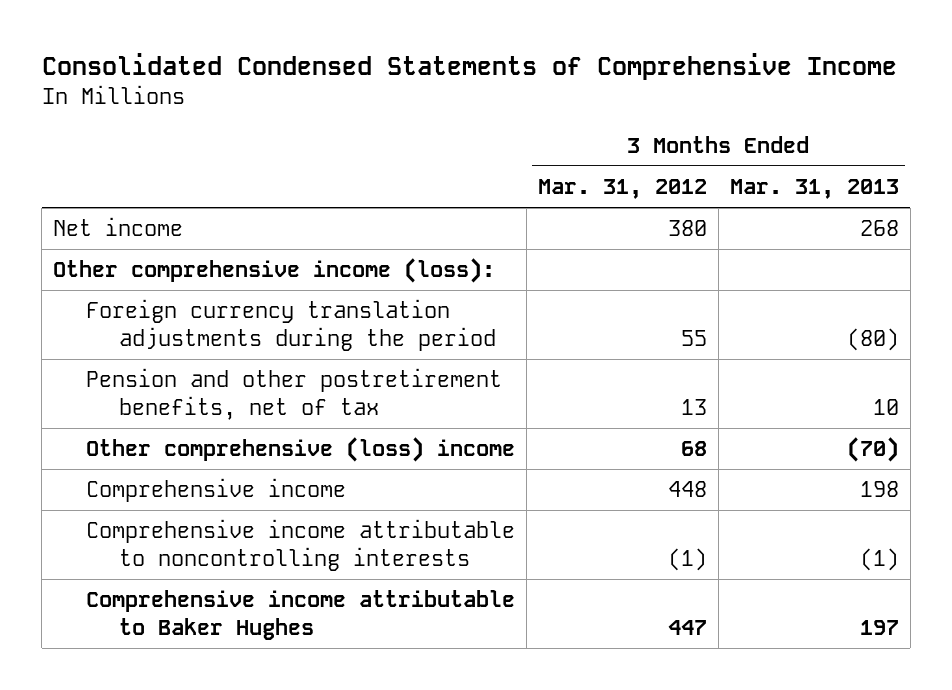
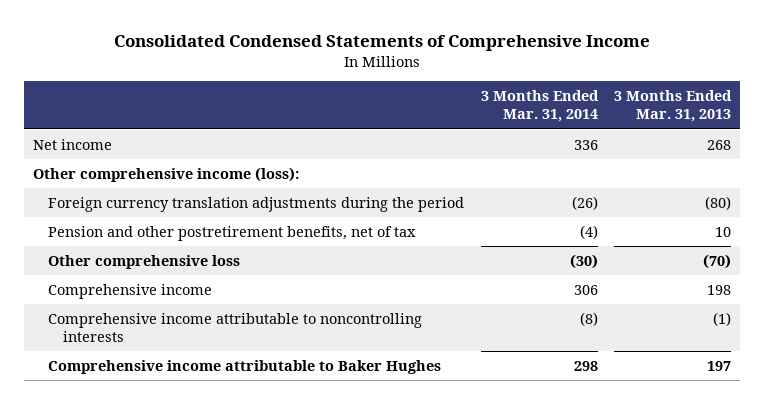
[537,178,707,199] Mar. 31, 2012 -> none
none -> [480,90,599,123] 3 Months Ended Mar. 31, 2014
[85,437,515,463] Other comprehensive (loss) income -> [48,254,241,269] Other comprehensive loss

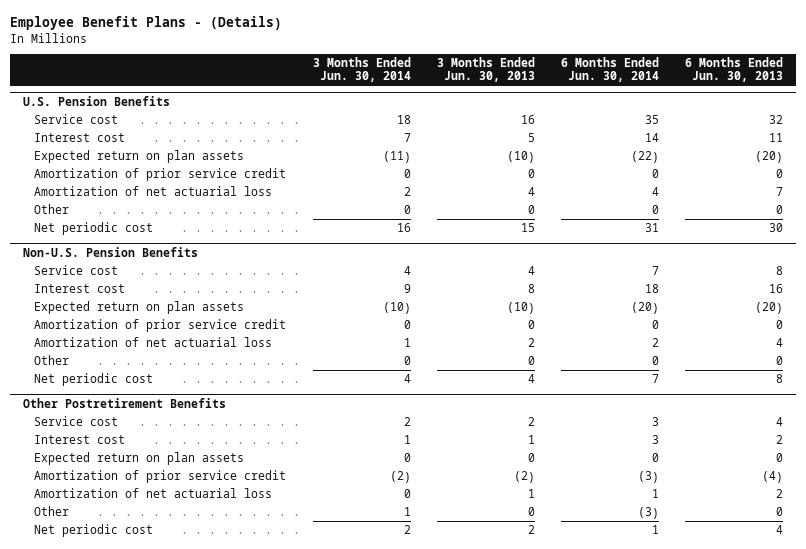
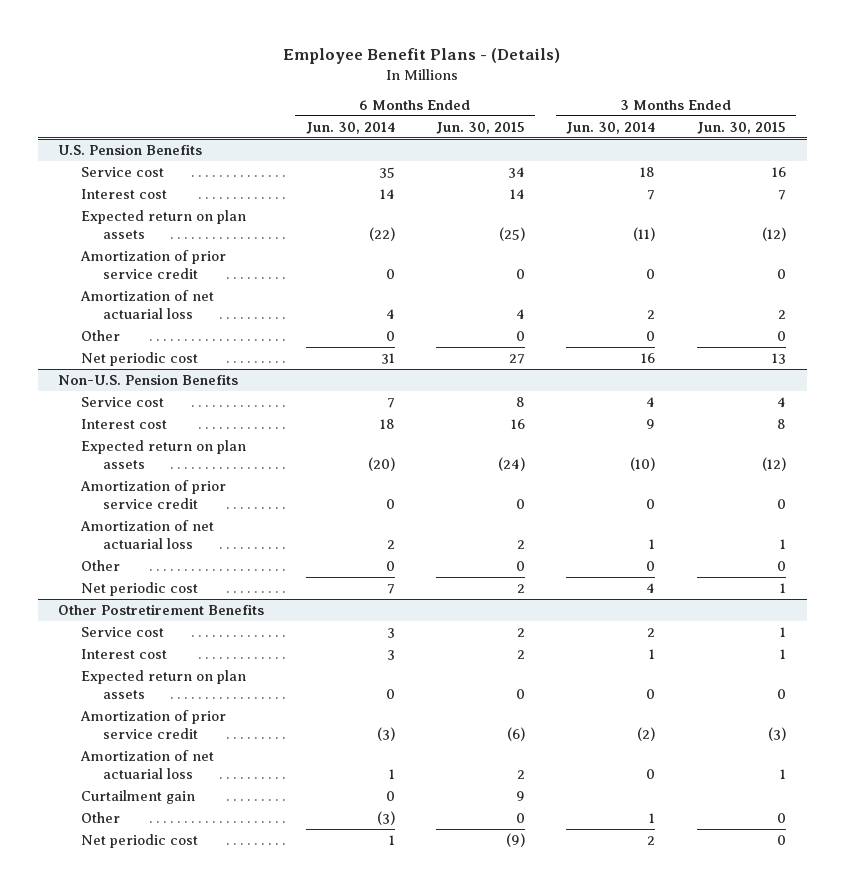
[436,57,535,83] 3 Months Ended Jun. 30, 2013 -> none
[685,57,784,83] 6 Months Ended Jun. 30, 2013 -> none
none -> [436,121,526,134] Jun. 30, 2015
none -> [696,121,786,134] Jun. 30, 2015
none -> [80,789,195,804] Curtailment gain

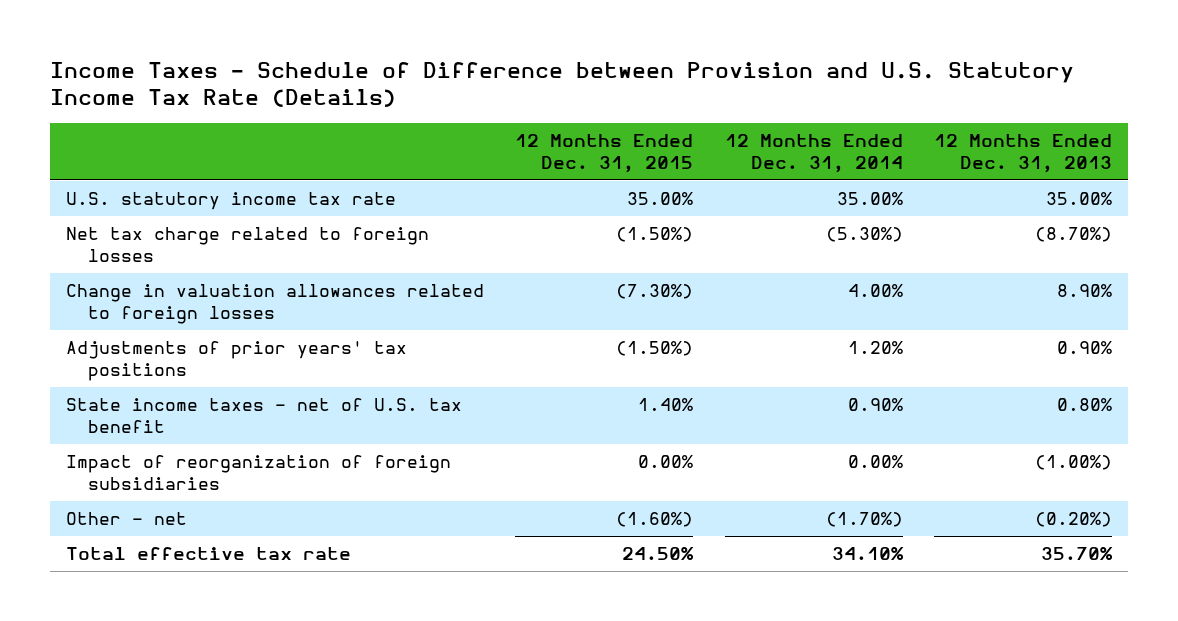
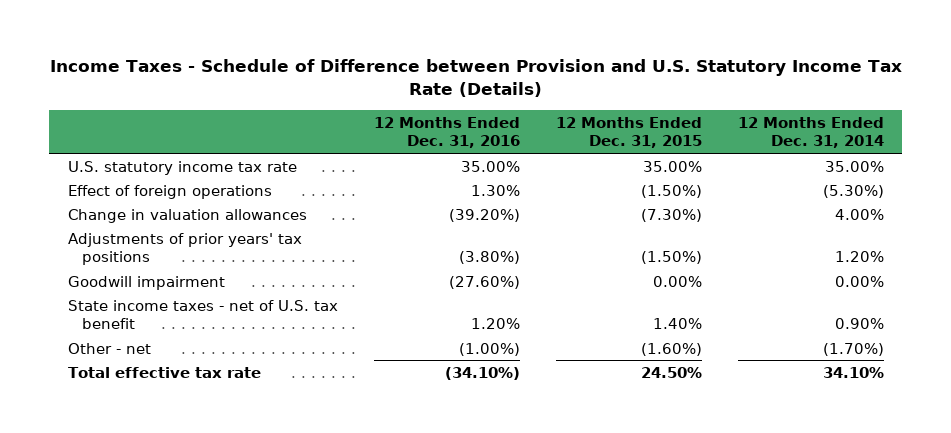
[934,133,1113,174] 12 Months Ended Dec. 31, 2013 -> none
none -> [373,116,520,149] 12 Months Ended Dec. 31, 2016
[65,227,429,263] Net tax charge related to foreign losses -> [67,184,272,199] Effect of foreign operations
[65,284,484,325] Change in valuation allowances related to foreign losses -> [67,208,307,223] Change in valuation allowances
none -> [67,275,225,290] Goodwill impairment
[65,455,451,491] Impact of reorganization of foreign subsidiaries -> none

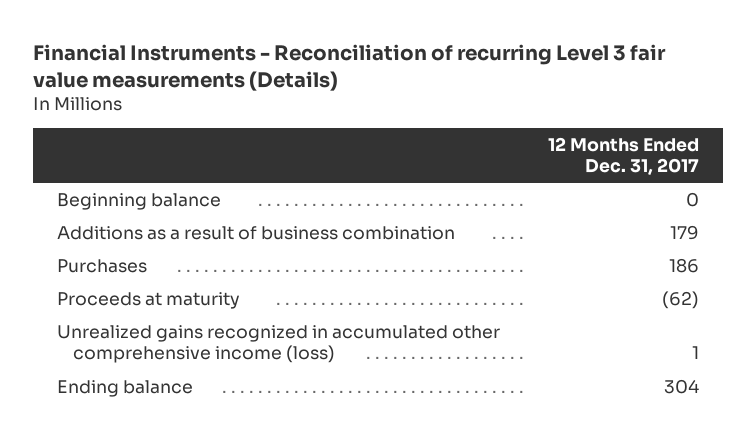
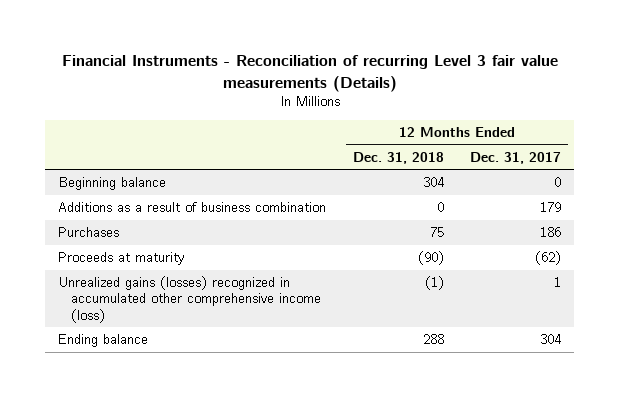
none -> [352,151,444,164] Dec. 31, 2018
[57,325,501,364] Unrealized gains recognized in accumulated other comprehensive income (loss) -> [58,276,321,323] Unrealized gains (losses) recognized in accumulated other comprehensive income (loss)

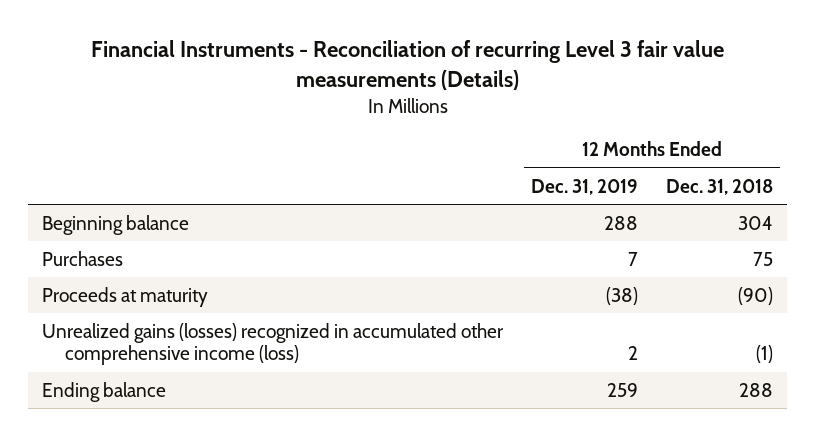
[469,151,561,164] Dec. 31, 2017 -> none
none -> [531,178,639,195] Dec. 31, 2019
[58,202,327,213] Additions as a result of business combination -> none

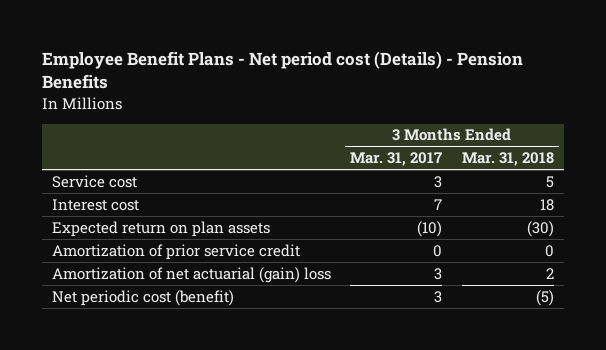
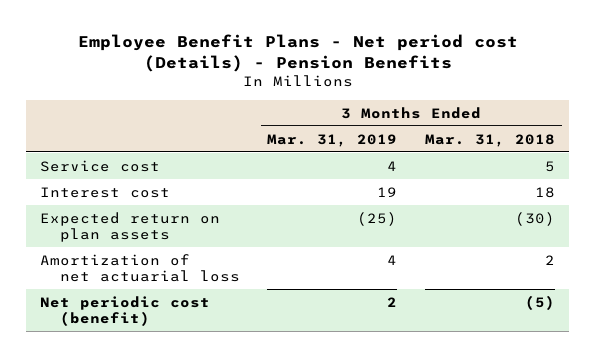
[350,152,443,167] Mar. 31, 2017 -> none
none -> [267,133,398,147] Mar. 31, 2019
[51,243,300,260] Amortization of prior service credit -> none
[51,266,331,283] Amortization of net actuarial (gain) loss -> [40,253,241,282] Amortization of net actuarial loss

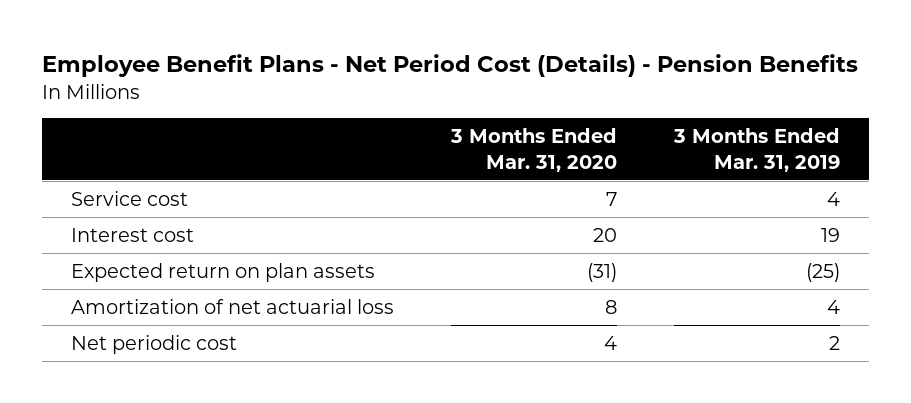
[77,34,518,73] Employee Benefit Plans - Net period cost (Details) - Pension Benefits -> [41,54,858,78] Employee Benefit Plans - Net Period Cost (Details) - Pension Benefits
[424,133,555,147] Mar. 31, 2018 -> none
none -> [449,128,617,172] 3 Months Ended Mar. 31, 2020
[40,295,211,326] Net periodic cost (benefit) -> [70,334,237,354] Net periodic cost

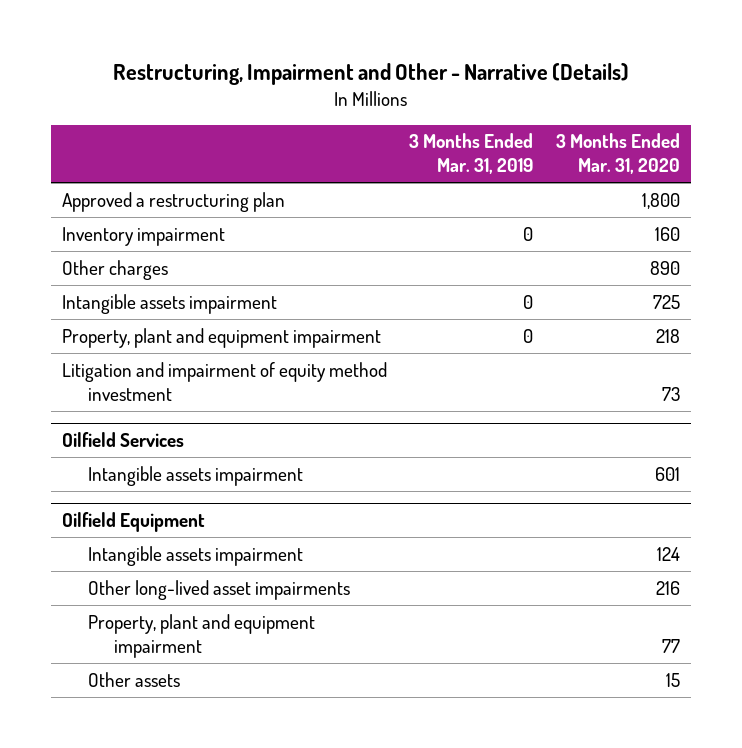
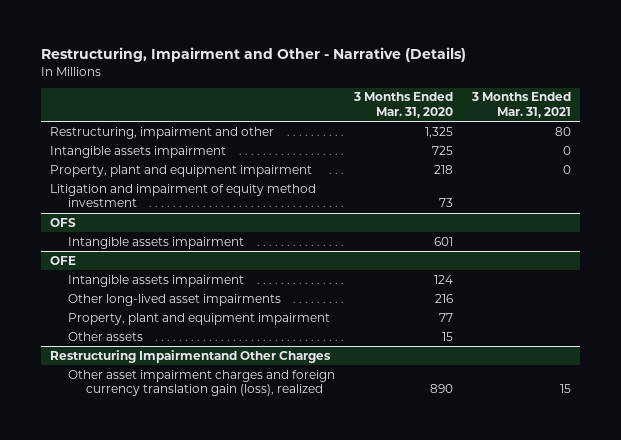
[409,133,534,175] 3 Months Ended Mar. 31, 2019 -> none
none -> [470,92,571,119] 3 Months Ended Mar. 31, 2021
[61,191,285,212] Approved a restructuring plan -> none
[61,226,225,246] Inventory impairment -> none
[61,259,168,280] Other charges -> none
none -> [49,126,274,139] Restructuring, impairment and other
[61,431,184,447] Oilfield Services -> [49,217,76,227] OFS
[61,511,205,532] Oilfield Equipment -> [49,255,76,265] OFE
none -> [49,349,331,363] Restructuring Impairmentand Other Charges
none -> [67,369,335,397] Other asset impairment charges and foreign currency translation gain (loss), realized

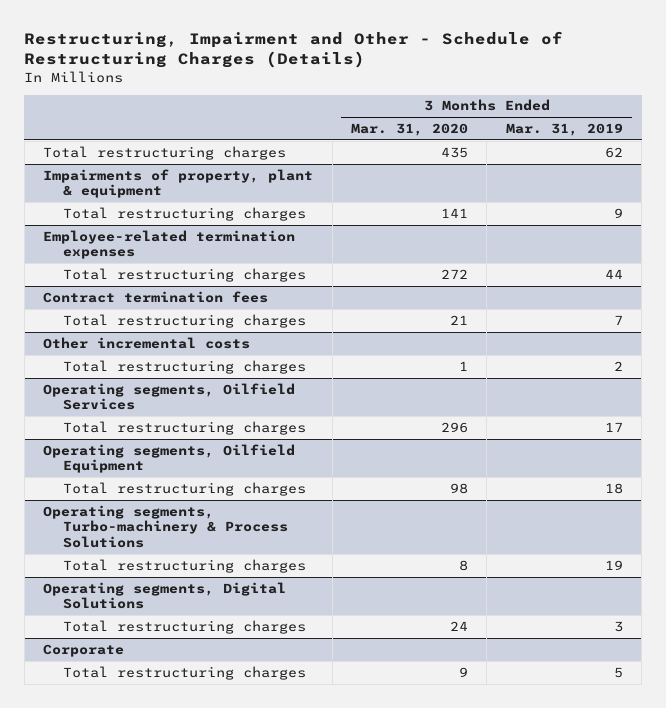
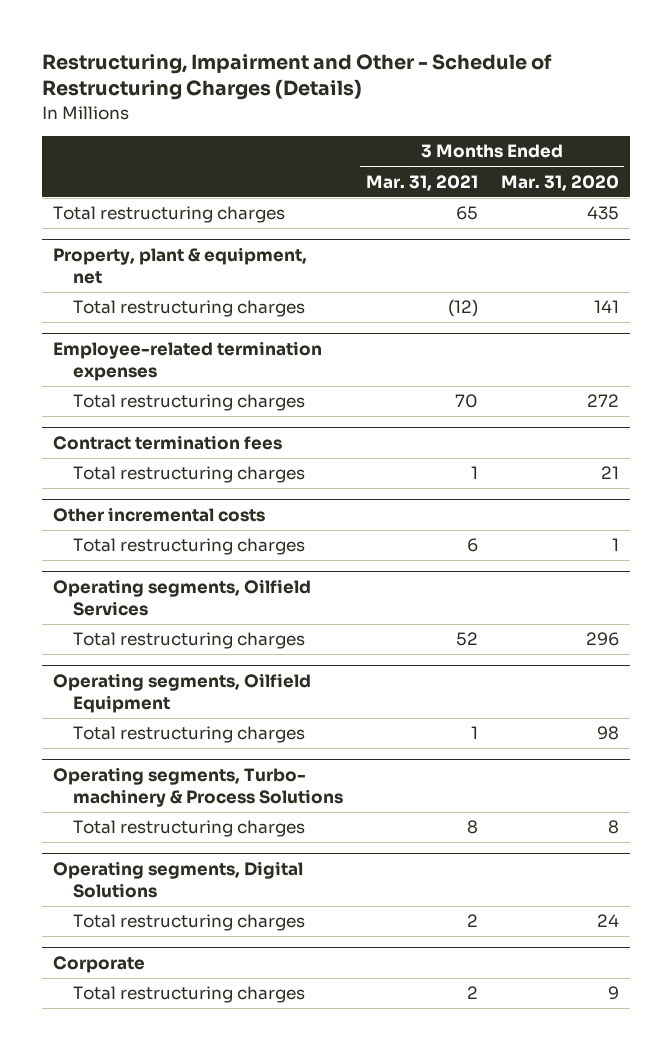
[505,122,623,136] Mar. 31, 2019 -> none
none -> [365,174,478,191] Mar. 31, 2021
[43,168,314,199] Impairments of property, plant & equipment -> [53,246,308,284] Property, plant & equipment, net
[43,504,289,548] Operating segments, Turbo-machinery & Process Solutions -> [53,766,344,807] Operating segments, Turbo- machinery & Process Solutions

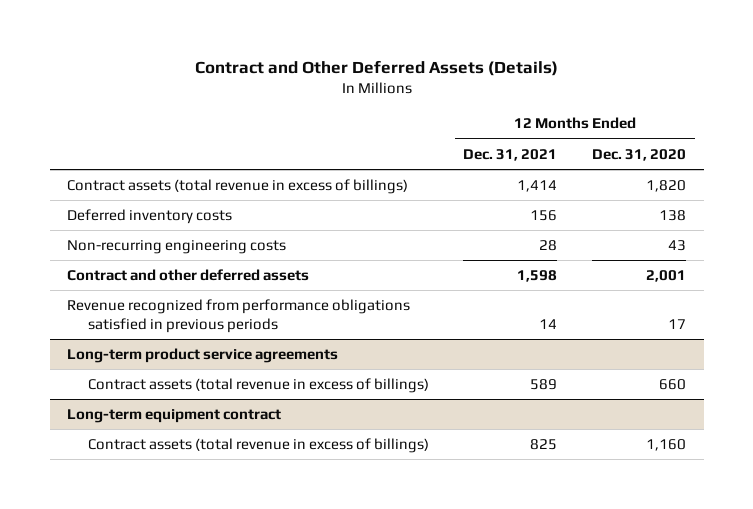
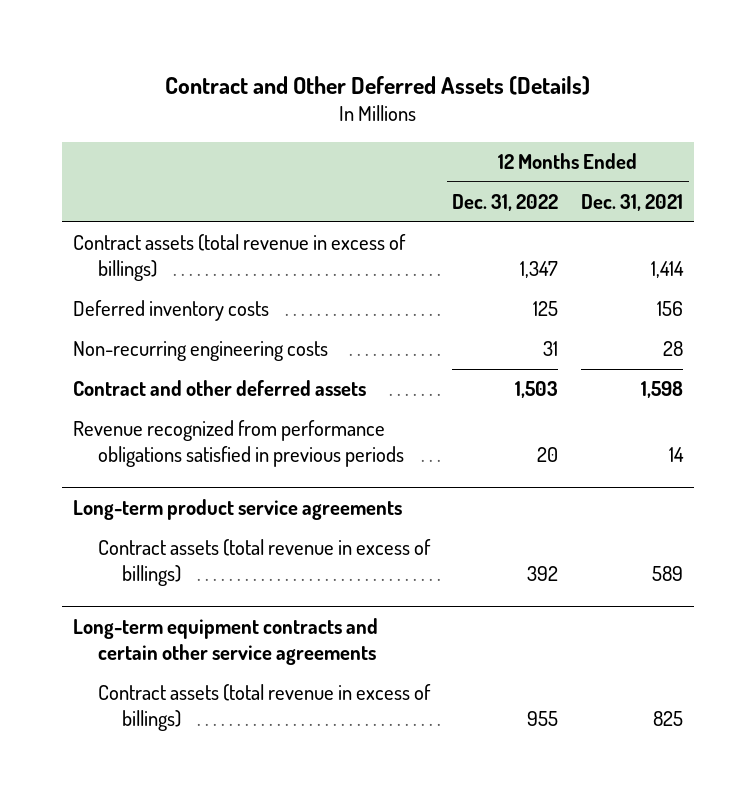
[592,148,687,161] Dec. 31, 2020 -> none
none -> [452,194,559,212] Dec. 31, 2022
[67,409,282,424] Long-term equipment contract -> [73,618,379,666] Long-term equipment contracts and certain other service agreements

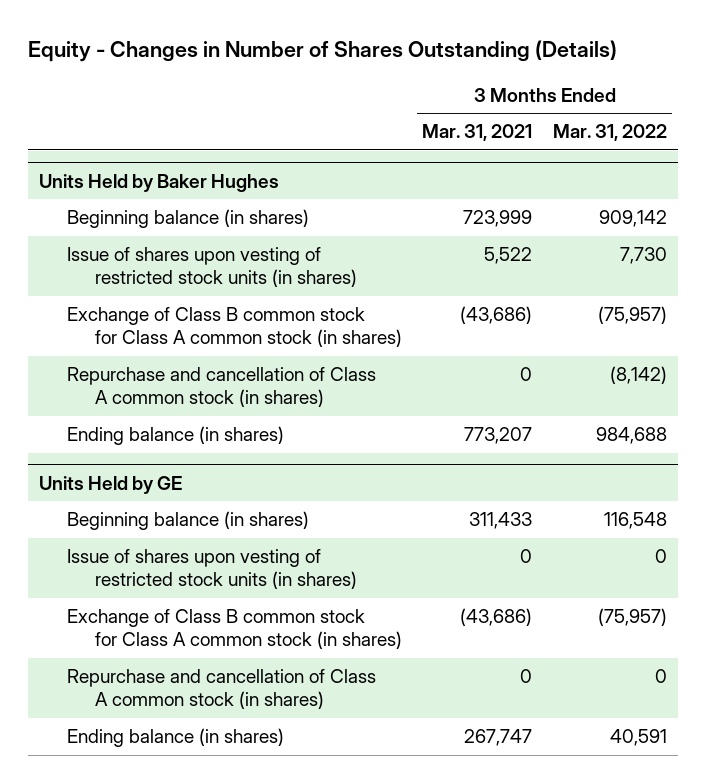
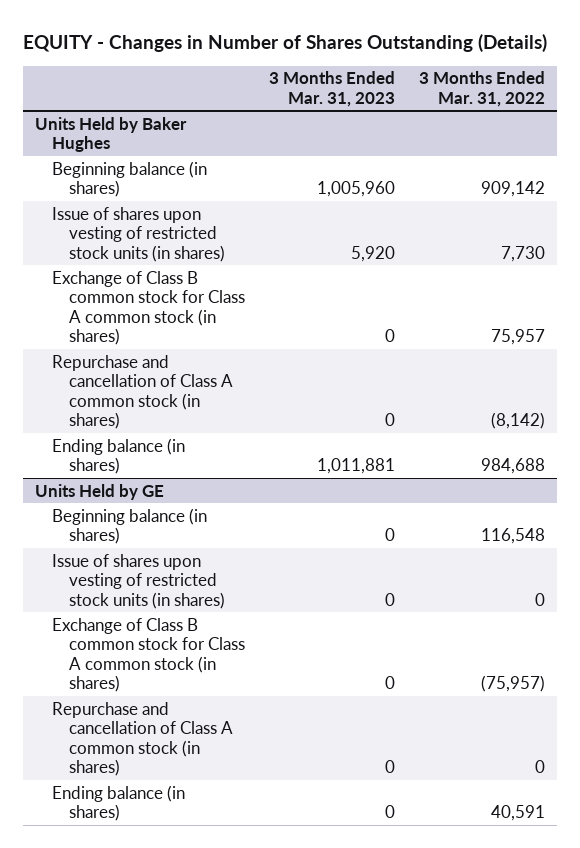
[28,40,618,63] Equity - Changes in Number of Shares Outstanding (Details) -> [23,34,548,53] EQUITY - Changes in Number of Shares Outstanding (Details)
[422,124,533,142] Mar. 31, 2021 -> none
none -> [269,71,396,107] 3 Months Ended Mar. 31, 2023
[598,306,668,325] (75,957) -> [491,329,546,346] 75,957

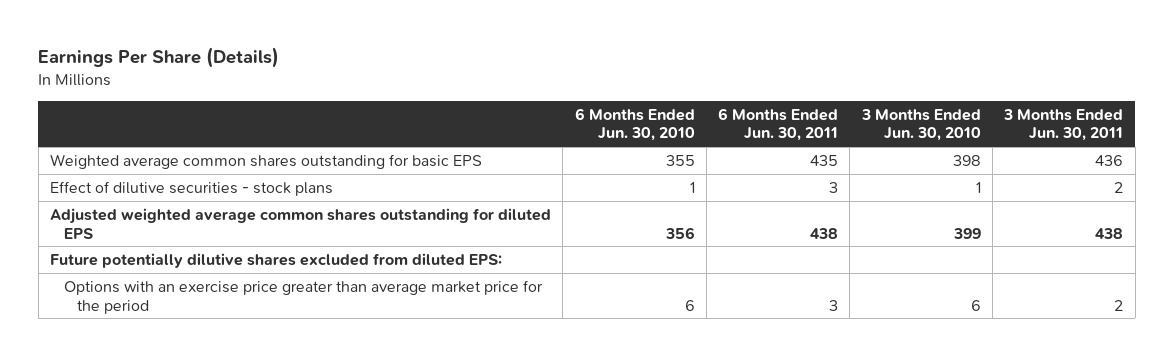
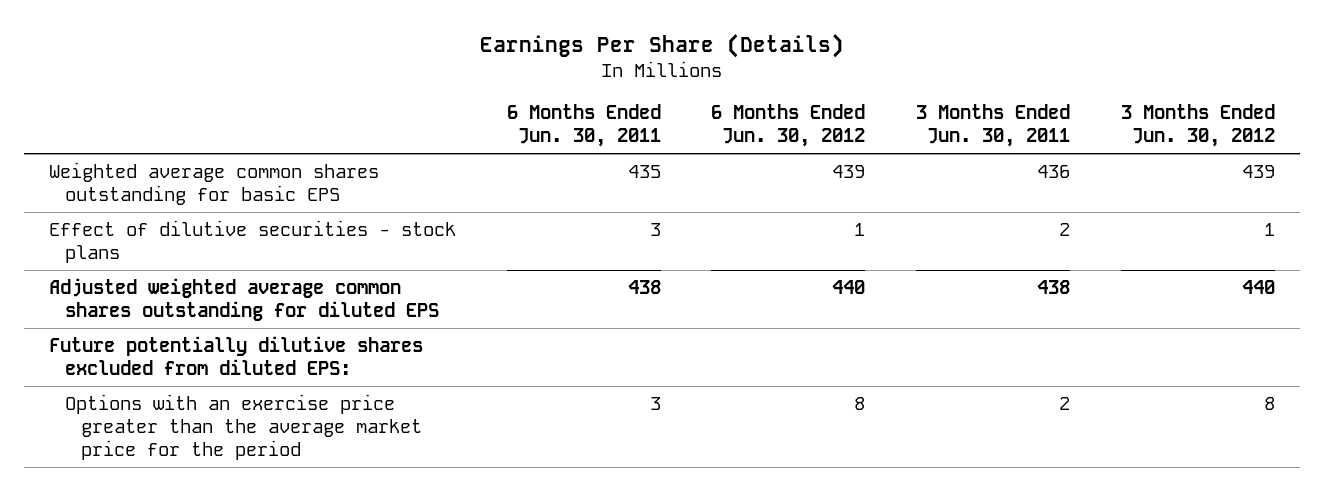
[574,107,695,142] 6 Months Ended Jun. 30, 2010 -> none
[860,108,981,142] 3 Months Ended Jun. 30, 2010 -> none
none -> [711,104,866,148] 6 Months Ended Jun. 30, 2012
none -> [1120,104,1275,148] 3 Months Ended Jun. 30, 2012
[63,279,543,314] Options with an exercise price greater than average market price for the period -> [65,393,423,460] Options with an exercise price greater than the average market price for the period

